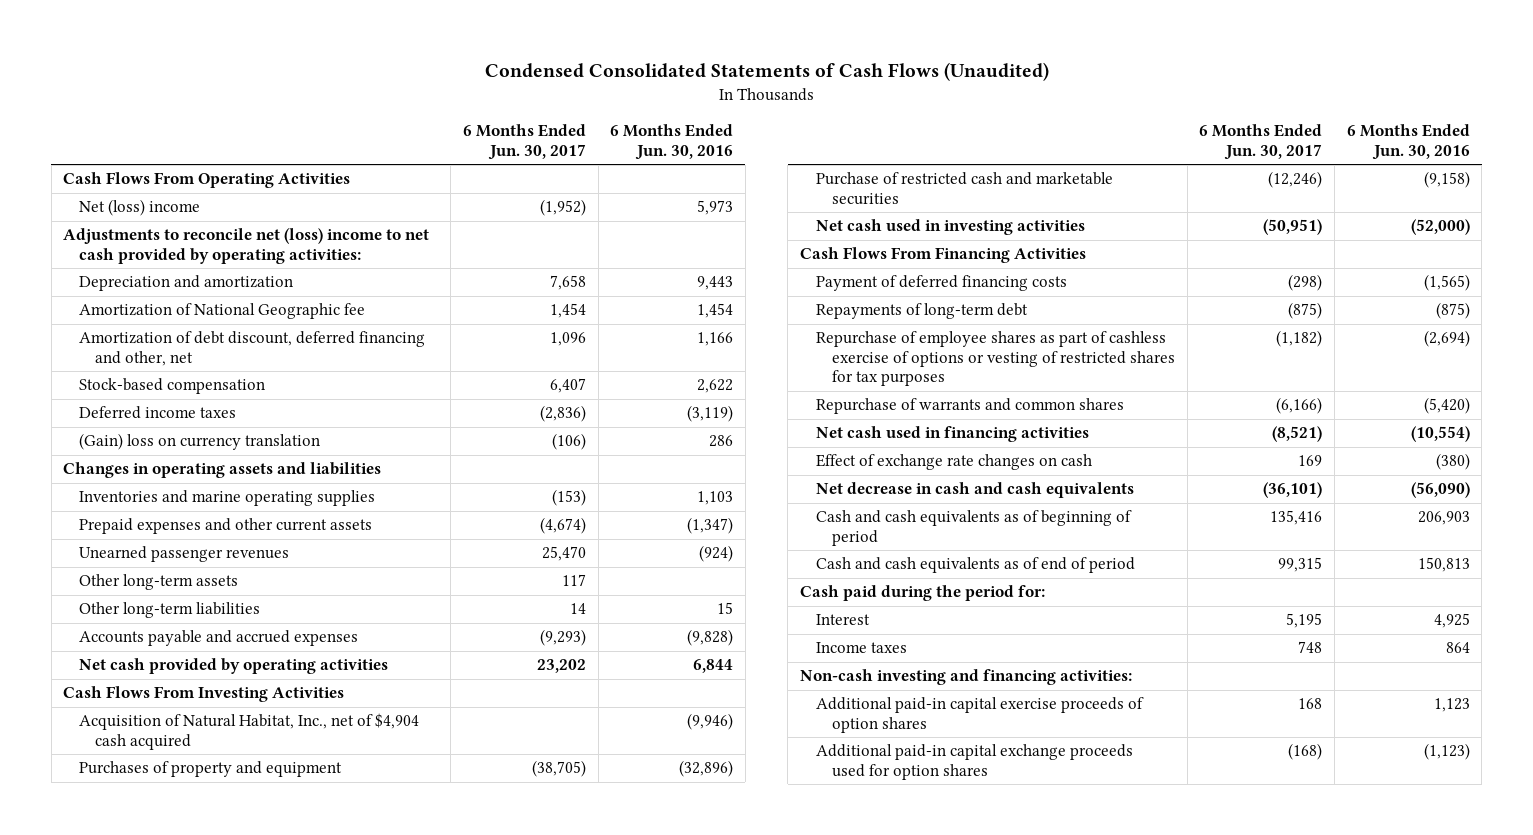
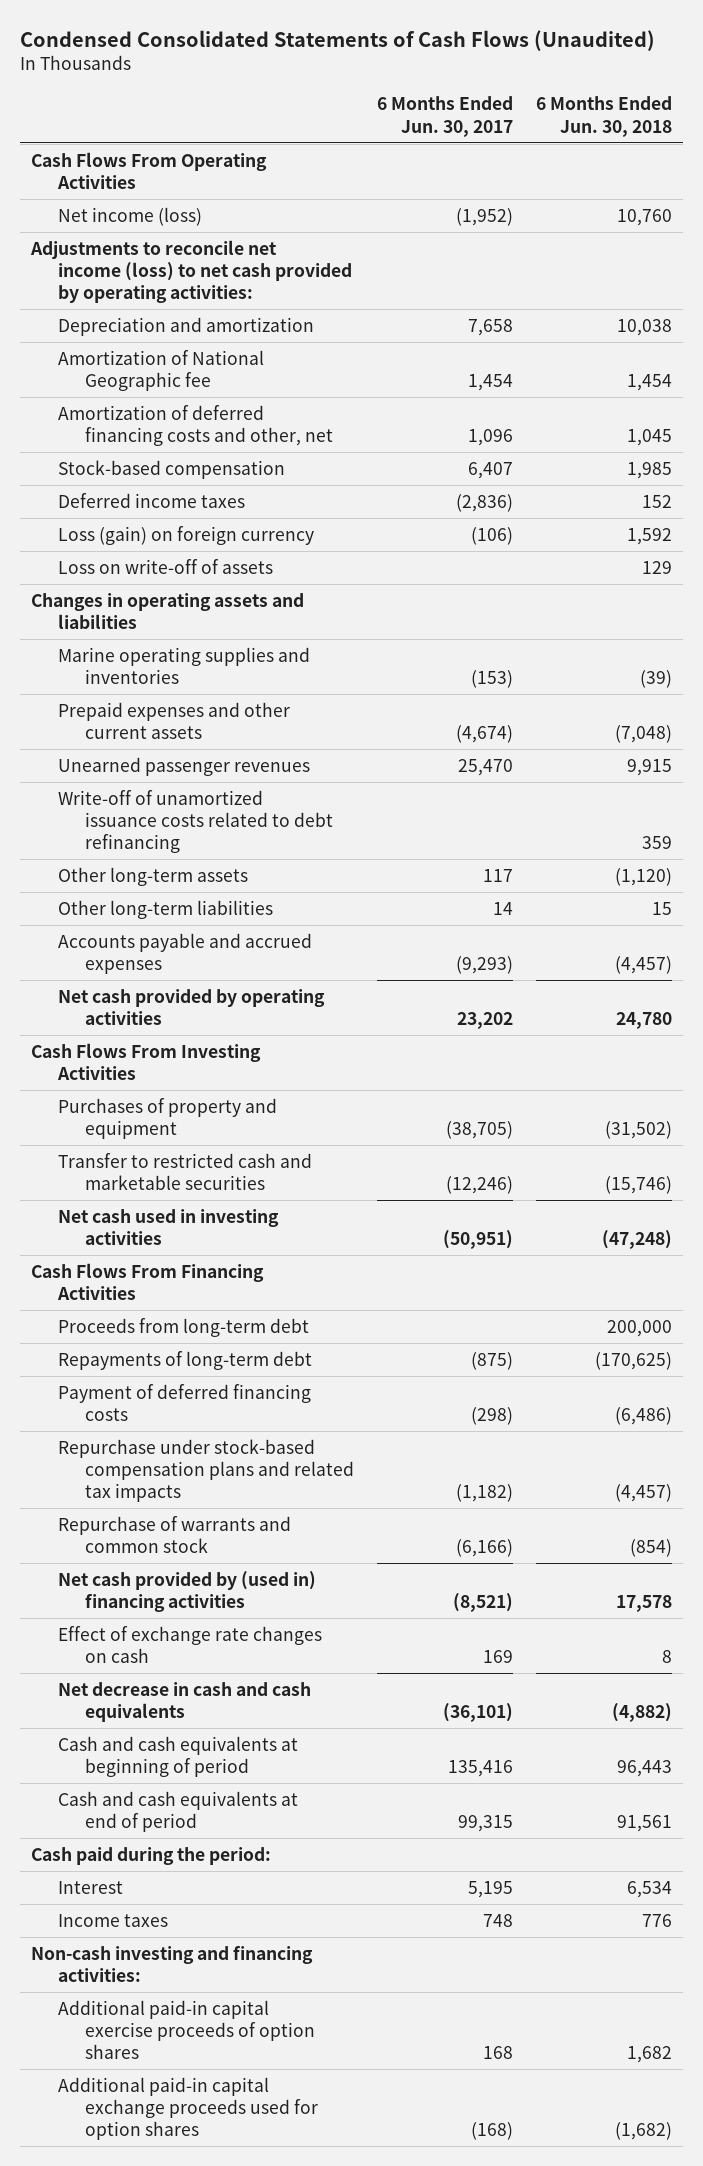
[610,124,734,160] 6 Months Ended Jun. 30, 2016 -> none
none -> [535,96,672,137] 6 Months Ended Jun. 30, 2018
[79,199,201,217] Net (loss) income -> [58,206,203,226] Net income (loss)
[63,228,430,264] Adjustments to reconcile net (loss) income to net cash provided by operating activities: -> [30,239,353,303] Adjustments to reconcile net income (loss) to net cash provided by operating activities:
[79,331,426,366] Amortization of debt discount, deferred financing and other, net -> [58,404,333,446] Amortization of deferred financing costs and other, net
[79,433,321,451] (Gain) loss on currency translation -> [58,525,315,545] Loss (gain) on foreign currency
none -> [58,558,274,574] Loss on write-off of assets
[79,490,376,507] Inventories and marine operating supplies -> [58,646,311,684] Marine operating supplies and inventories
none -> [58,789,333,853] Write-off of unamortized issuance costs related to debt refinancing
[79,713,420,750] Acquisition of Natural Habitat, Inc., net of $4,904 cash acquired -> none
[815,172,1113,205] Purchase of restricted cash and marketable securities -> [58,1152,313,1190] Transfer to restricted cash and marketable securities
none -> [58,1317,310,1337] Proceeds from long-term debt
[815,275,1067,292] Payment of deferred financing costs -> [58,1383,312,1421] Payment of deferred financing costs
[815,331,1175,387] Repurchase of employee shares as part of cashless exercise of options or vesting of restricted shares for tax purposes -> [58,1438,354,1502] Repurchase under stock-based compensation plans and related tax impacts
[815,398,1124,415] Repurchase of warrants and common shares -> [58,1515,292,1553] Repurchase of warrants and common stock
[815,426,1089,443] Net cash used in financing activities -> [58,1570,317,1612] Net cash provided by (used in) financing activities
[815,510,1132,546] Cash and cash equivalents as of beginning of period -> [58,1735,299,1777] Cash and cash equivalents at beginning of period
[815,557,1135,574] Cash and cash equivalents as of end of period -> [58,1790,299,1832] Cash and cash equivalents at end of period
[799,585,1045,602] Cash paid during the period for: -> [31,1846,272,1865] Cash paid during the period:

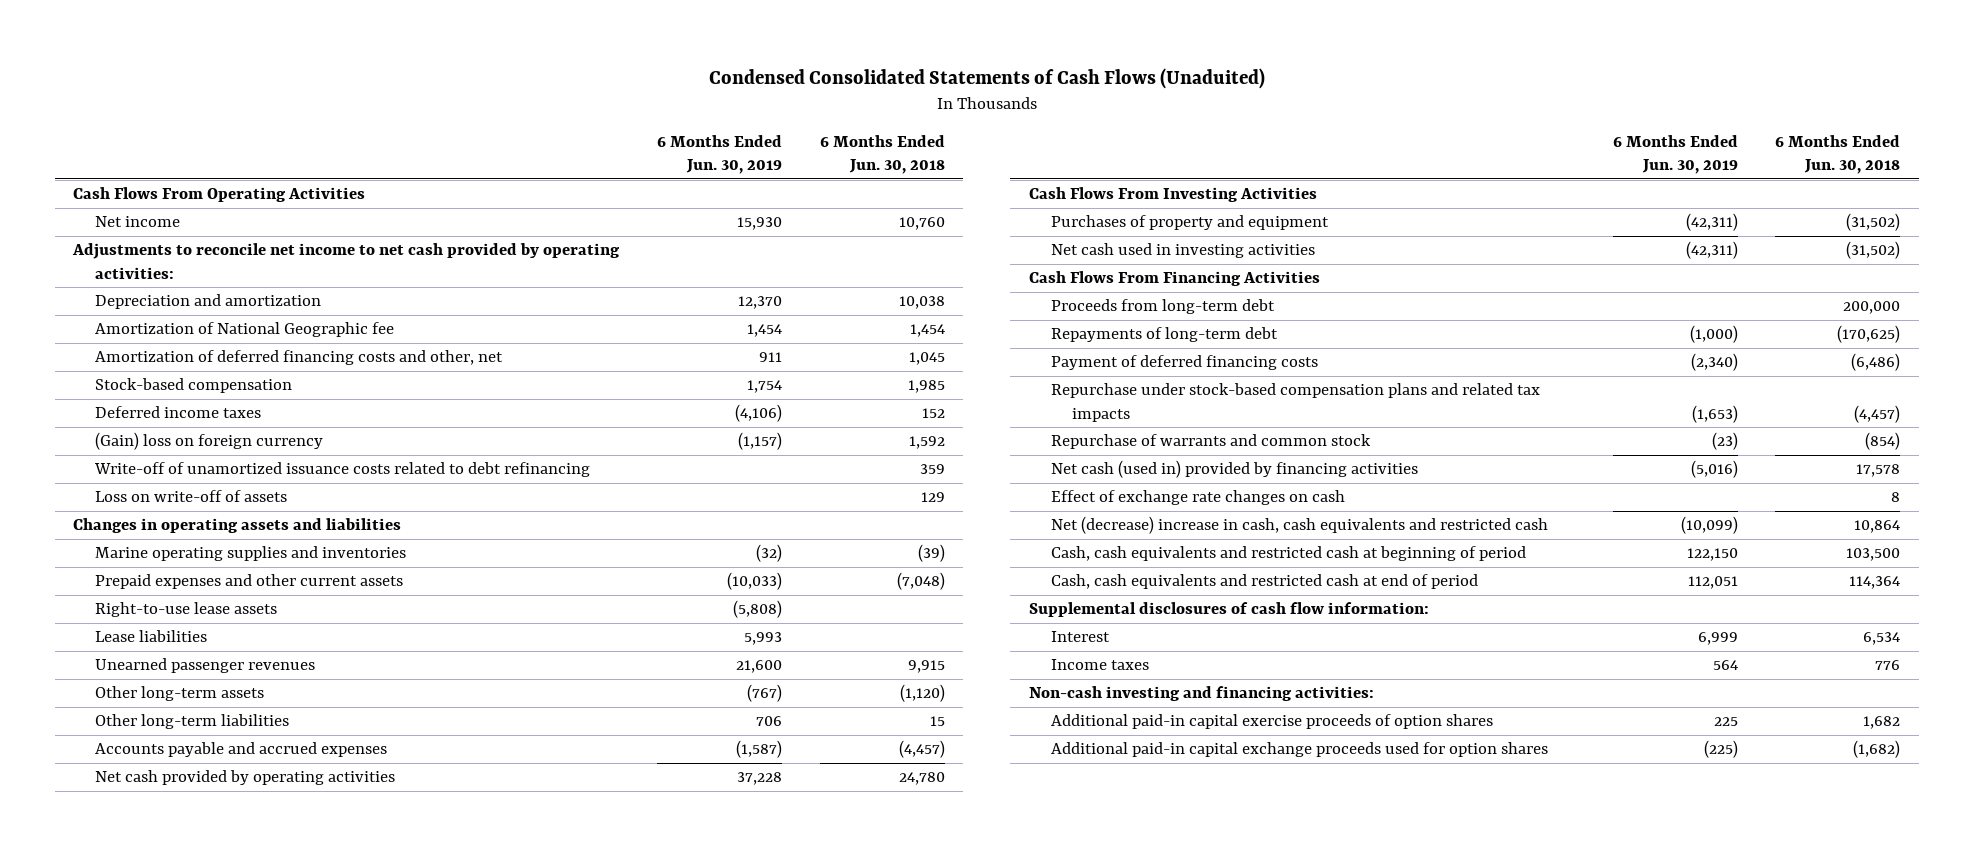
[19,29,655,51] Condensed Consolidated Statements of Cash Flows (Unaudited) -> [708,67,1265,89] Condensed Consolidated Statements of Cash Flows (Unaduited)
[376,96,513,137] 6 Months Ended Jun. 30, 2017 -> none
none -> [657,135,783,175] 6 Months Ended Jun. 30, 2019
[58,206,203,226] Net income (loss) -> [95,216,181,228] Net income
[30,239,353,303] Adjustments to reconcile net income (loss) to net cash provided by operating activities: -> [72,243,621,279] Adjustments to reconcile net income to net cash provided by operating activities:
[58,525,315,545] Loss (gain) on foreign currency -> [95,432,324,451] (Gain) loss on foreign currency
[58,789,333,853] Write-off of unamortized issuance costs related to debt refinancing -> [94,462,591,478] Write-off of unamortized issuance costs related to debt refinancing
none -> [95,602,278,618] Right-to-use lease assets
none -> [95,630,208,643] Lease liabilities
[58,1152,313,1190] Transfer to restricted cash and marketable securities -> none
[601,1229,672,1249] (47,248) -> [1846,241,1901,260] (31,502)
[58,1570,317,1612] Net cash provided by (used in) financing activities -> [1050,460,1418,479] Net cash (used in) provided by financing activities
[31,1846,272,1865] Cash paid during the period: -> none
[58,1681,312,1722] Net decrease in cash and cash equivalents -> [1050,516,1548,535] Net (decrease) increase in cash, cash equivalents and restricted cash
[611,1702,672,1722] (4,882) -> [1854,520,1901,534] 10,864
[58,1735,299,1777] Cash and cash equivalents at beginning of period -> [1050,546,1526,562] Cash, cash equivalents and restricted cash at beginning of period
[616,1759,672,1777] 96,443 -> [1846,548,1901,562] 103,500
[58,1790,299,1832] Cash and cash equivalents at end of period -> [1050,574,1478,590] Cash, cash equivalents and restricted cash at end of period
[616,1814,672,1832] 91,561 -> [1849,576,1901,590] 114,364
none -> [1029,602,1430,618] Supplemental disclosures of cash flow information:

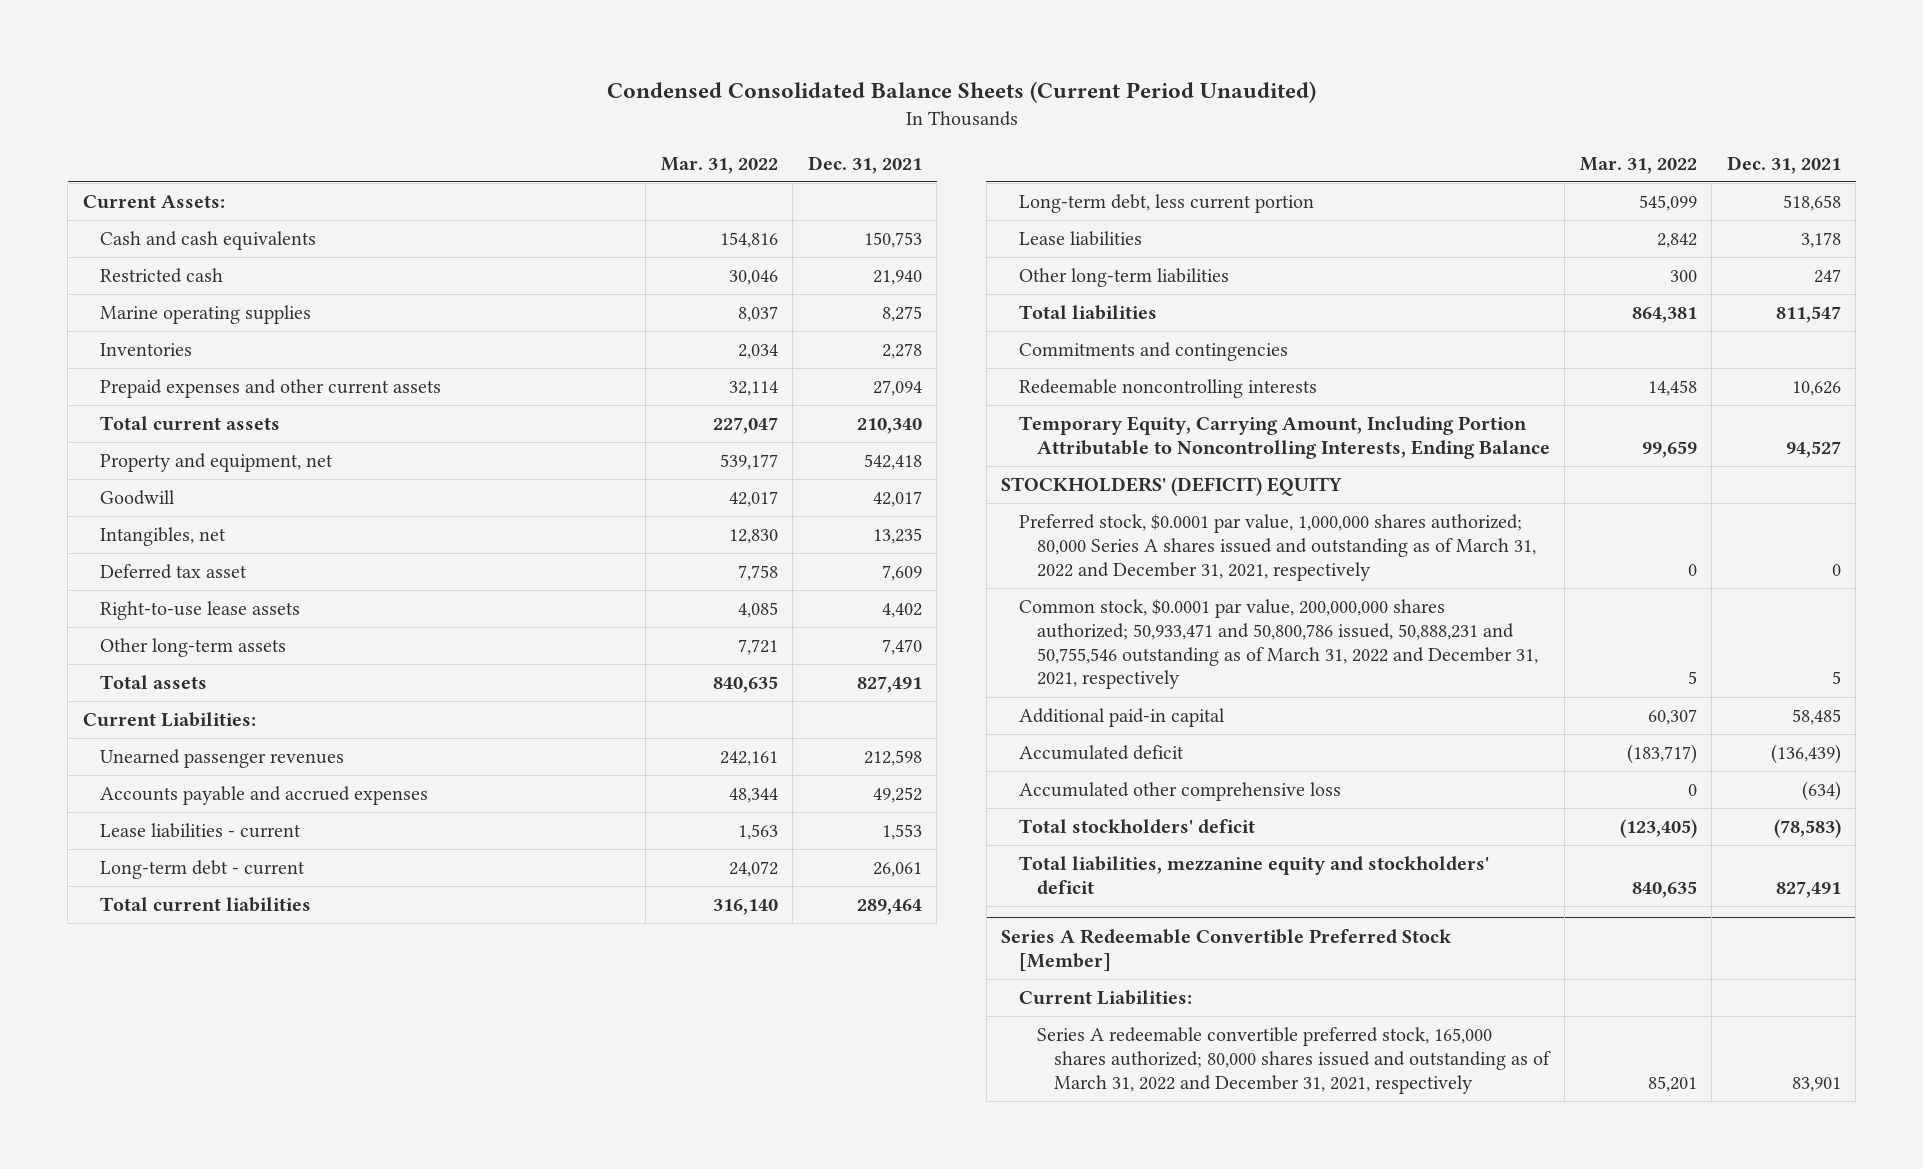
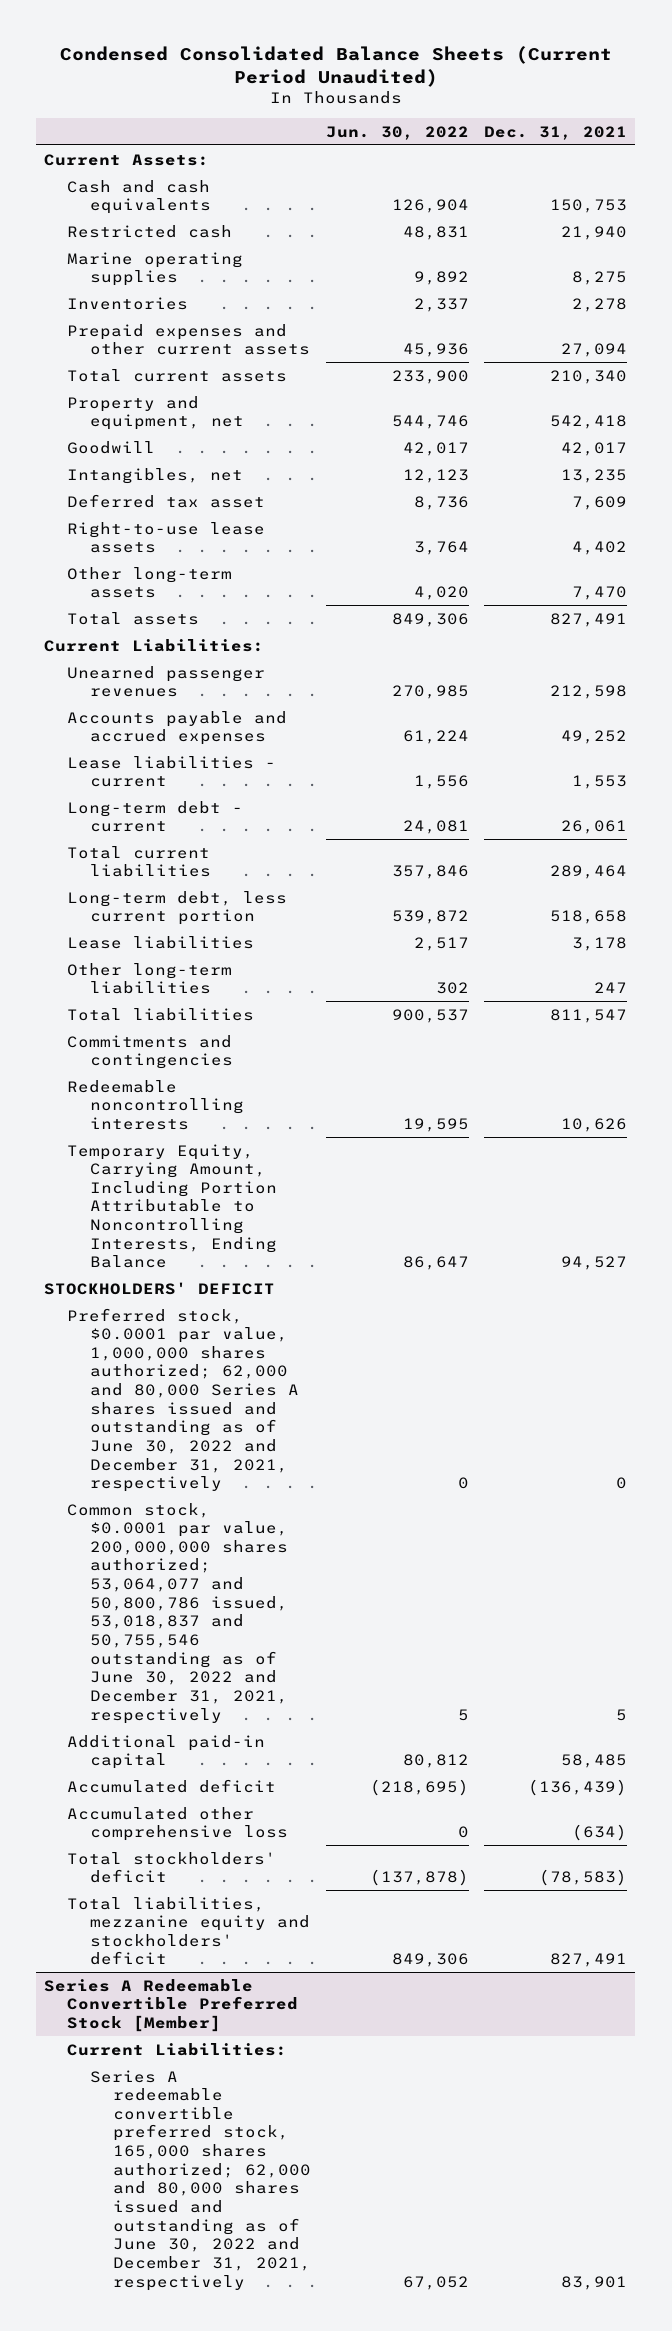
[660,156,778,174] Mar. 31, 2022 -> none
none -> [326,125,470,140] Jun. 30, 2022
[1001,476,1343,496] STOCKHOLDERS' (DEFICIT) EQUITY -> [44,1281,276,1295] STOCKHOLDERS' DEFICIT
[1019,513,1536,581] Preferred stock, $0.0001 par value, 1,000,000 shares authorized; 80,000 Series A shares issued and outstanding as of March 31, 2022 and December 31, 2021, respectively -> [67,1307,299,1493] Preferred stock, $0.0001 par value, 1,000,000 shares authorized; 62,000 and 80,000 Series A shares issued and outstanding as of June 30, 2022 and December 31, 2021, respectively
[1019,598,1538,690] Common stock, $0.0001 par value, 200,000,000 shares authorized; 50,933,471 and 50,800,786 issued, 50,888,231 and 50,755,546 outstanding as of March 31, 2022 and December 31, 2021, respectively -> [67,1502,288,1724] Common stock, $0.0001 par value, 200,000,000 shares authorized; 53,064,077 and 50,800,786 issued, 53,018,837 and 50,755,546 outstanding as of June 30, 2022 and December 31, 2021, respectively
[1036,1026,1552,1094] Series A redeemable convertible preferred stock, 165,000 shares authorized; 80,000 shares issued and outstanding as of March 31, 2022 and December 31, 2021, respectively -> [89,2069,311,2291] Series A redeemable convertible preferred stock, 165,000 shares authorized; 62,000 and 80,000 shares issued and outstanding as of June 30, 2022 and December 31, 2021, respectively

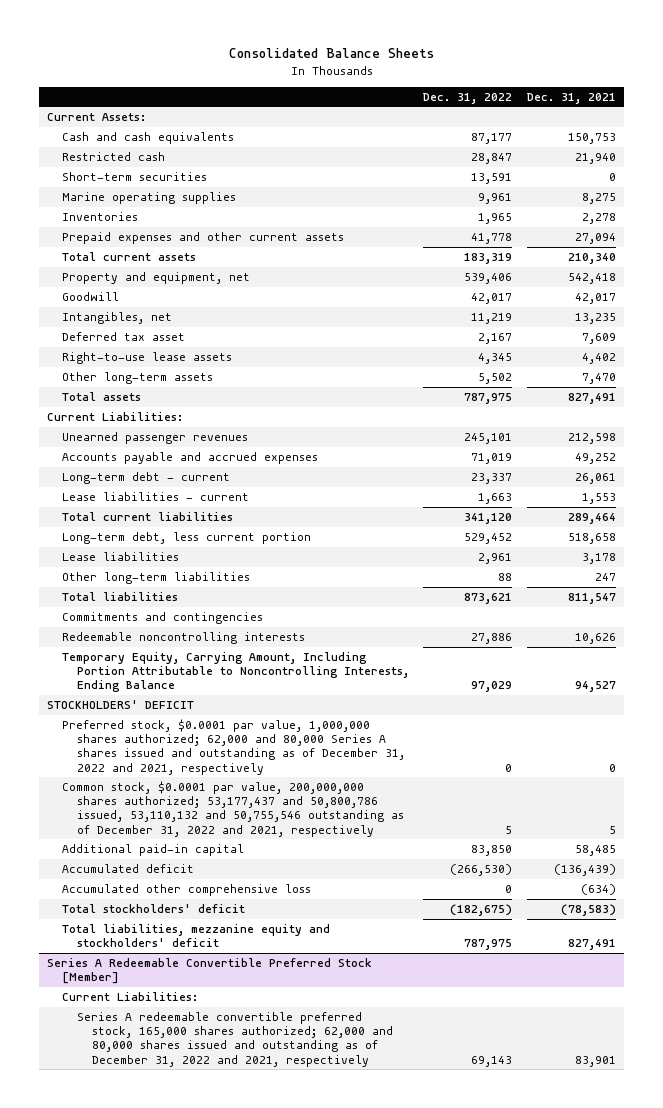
[59,45,612,88] Condensed Consolidated Balance Sheets (Current Period Unaudited) -> [228,48,434,59] Consolidated Balance Sheets
[326,125,470,140] Jun. 30, 2022 -> none
none -> [423,92,513,104] Dec. 31, 2022
none -> [61,171,207,181] Short-term securities
[67,755,277,788] Lease liabilities - current -> [61,491,249,501] Lease liabilities - current
[67,1307,299,1493] Preferred stock, $0.0001 par value, 1,000,000 shares authorized; 62,000 and 80,000 Series A shares issued and outstanding as of June 30, 2022 and December 31, 2021, respectively -> [61,718,405,775] Preferred stock, $0.0001 par value, 1,000,000 shares authorized; 62,000 and 80,000 Series A shares issued and outstanding as of December 31, 2022 and 2021, respectively
[67,1502,288,1724] Common stock, $0.0001 par value, 200,000,000 shares authorized; 53,064,077 and 50,800,786 issued, 53,018,837 and 50,755,546 outstanding as of June 30, 2022 and December 31, 2021, respectively -> [61,780,404,837] Common stock, $0.0001 par value, 200,000,000 shares authorized; 53,177,437 and 50,800,786 issued, 53,110,132 and 50,755,546 outstanding as of December 31, 2022 and 2021, respectively
[89,2069,311,2291] Series A redeemable convertible preferred stock, 165,000 shares authorized; 62,000 and 80,000 shares issued and outstanding as of June 30, 2022 and December 31, 2021, respectively -> [76,1011,393,1067] Series A redeemable convertible preferred stock, 165,000 shares authorized; 62,000 and 80,000 shares issued and outstanding as of December 31, 2022 and 2021, respectively

